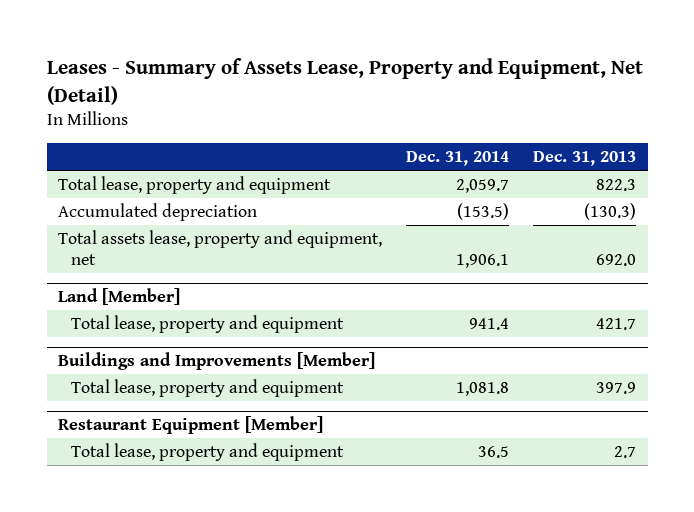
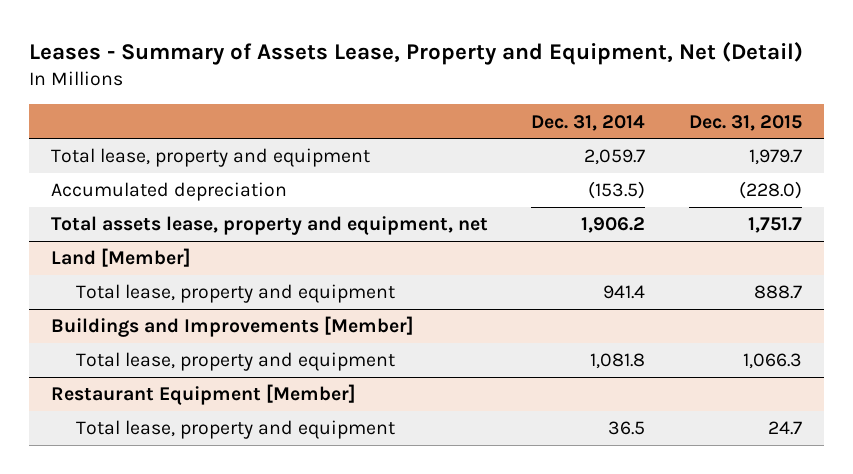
[532,151,636,167] Dec. 31, 2013 -> none
none -> [689,114,803,131] Dec. 31, 2015
[456,253,510,268] 1,906.1 -> [581,217,646,234] 1,906.2

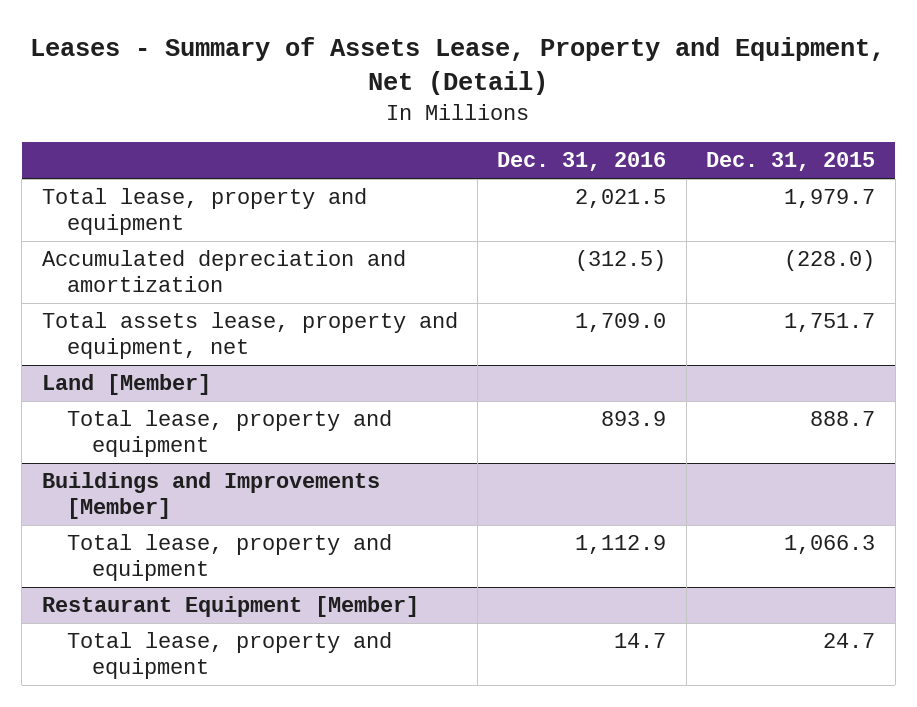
[531,114,646,131] Dec. 31, 2014 -> none
none -> [497,152,667,172] Dec. 31, 2016
[50,182,287,202] Accumulated depreciation -> [41,250,406,292] Accumulated depreciation and amortization

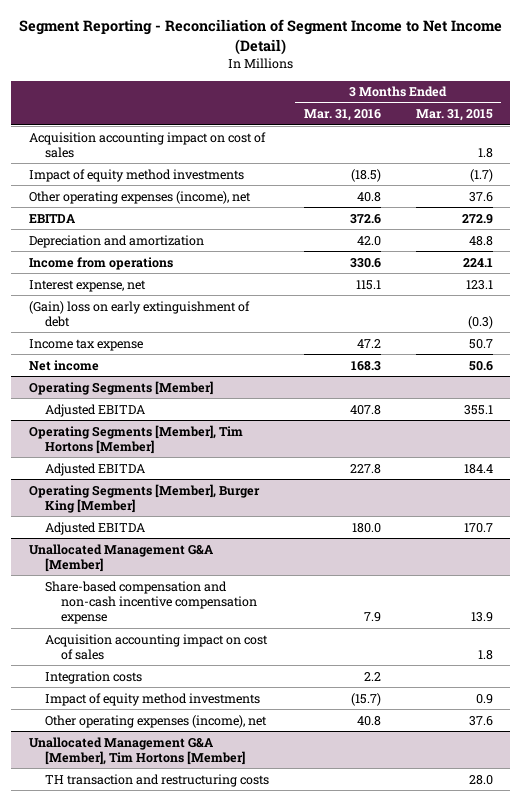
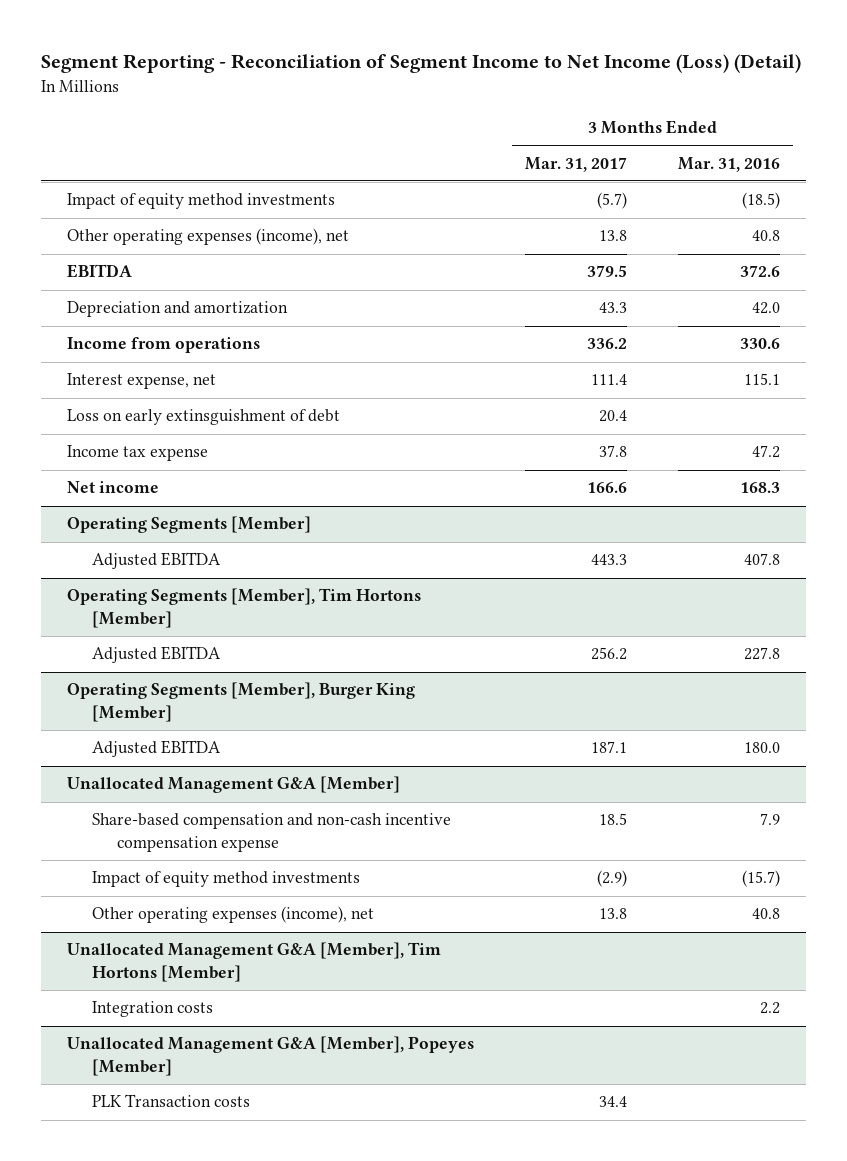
[18,19,502,55] Segment Reporting - Reconciliation of Segment Income to Net Income (Detail) -> [41,54,802,74] Segment Reporting - Reconciliation of Segment Income to Net Income (Loss) (Detail)
[415,109,493,122] Mar. 31, 2015 -> none
none -> [525,156,628,172] Mar. 31, 2017
[28,131,266,159] Acquisition accounting impact on cost of sales -> none
[28,300,250,328] (Gain) loss on early extinguishment of debt -> [66,409,340,426] Loss on early extinsguishment of debt
[44,633,268,661] Acquisition accounting impact on cost of sales -> none
[44,670,142,684] Integration costs -> none
none -> [91,1001,213,1018] Integration costs
none -> [66,1036,474,1076] Unallocated Management G&A [Member], Popeyes [Member]
[44,773,269,787] TH transaction and restructuring costs -> [91,1094,250,1108] PLK Transaction costs

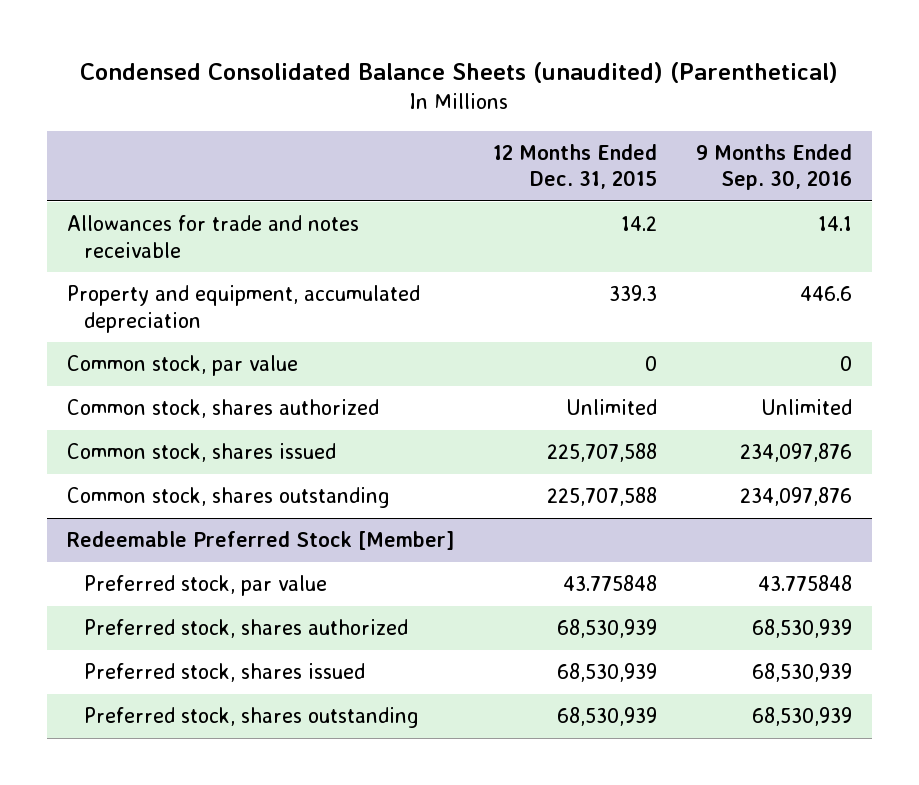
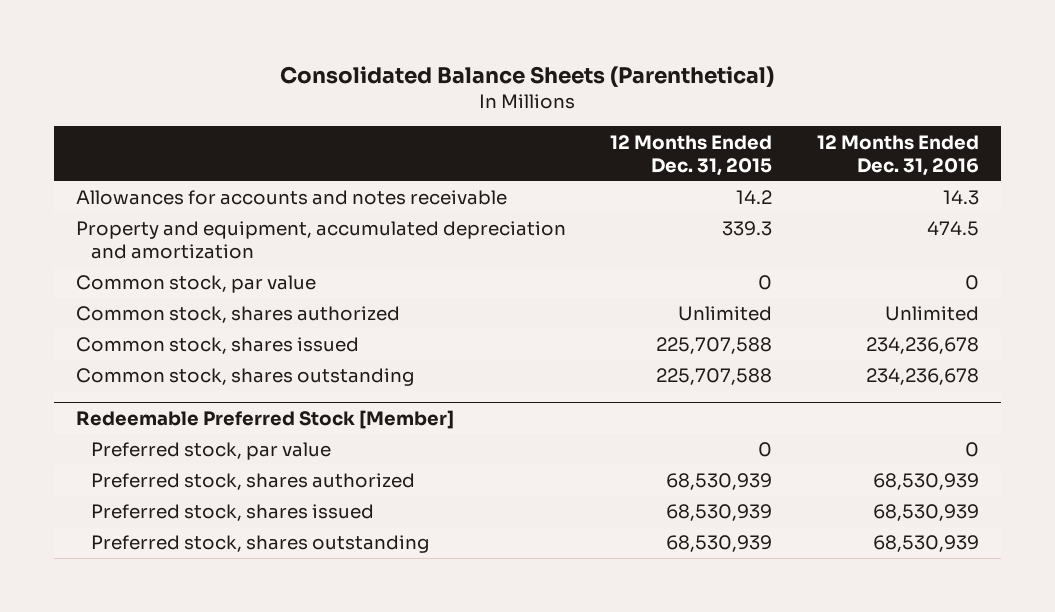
[80,62,839,84] Condensed Consolidated Balance Sheets (unaudited) (Parenthetical) -> [280,65,775,87] Consolidated Balance Sheets (Parenthetical)
[696,143,853,191] 9 Months Ended Sep. 30, 2016 -> none
none -> [816,134,979,176] 12 Months Ended Dec. 31, 2016
[66,215,359,258] Allowances for trade and notes receivable -> [76,190,508,206] Allowances for accounts and notes receivable
[66,285,420,333] Property and equipment, accumulated depreciation -> [76,221,567,260] Property and equipment, accumulated depreciation and amortization
[562,575,657,592] 43.775848 -> [758,442,773,458] 0

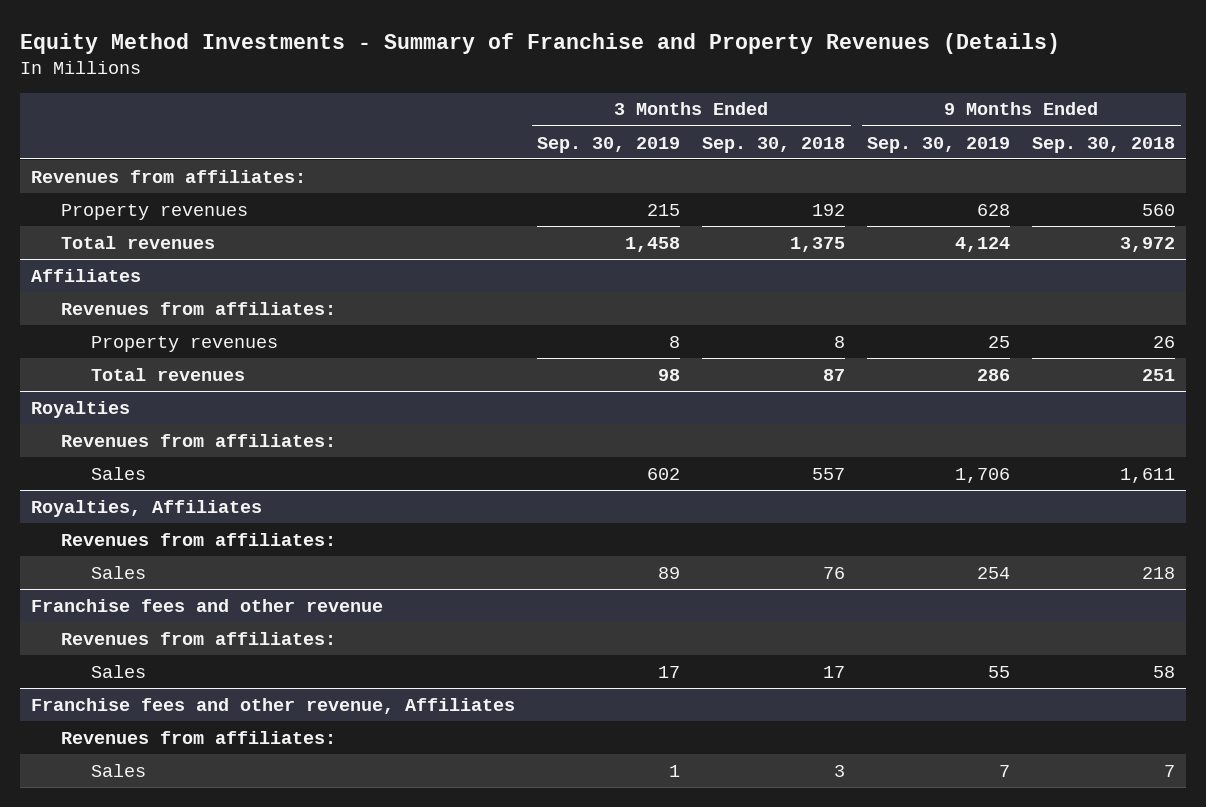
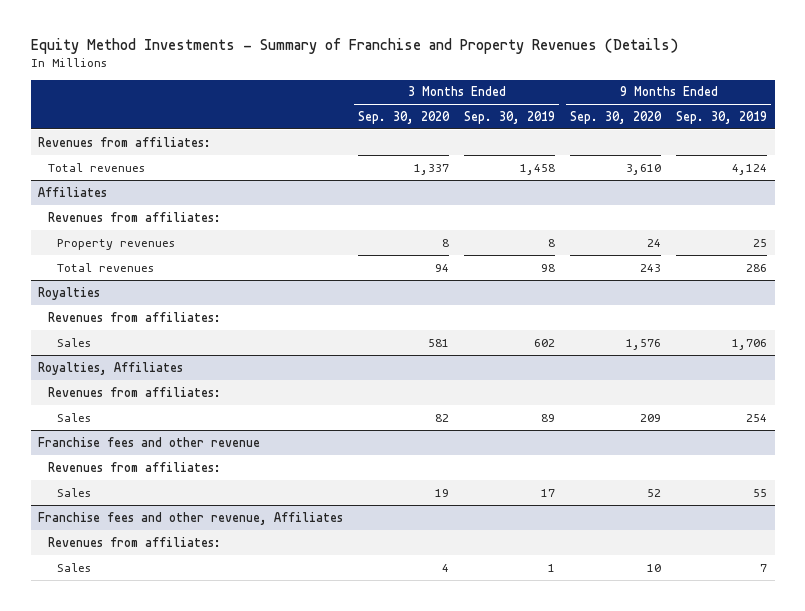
[702,136,846,153] Sep. 30, 2018 -> none
[1032,136,1176,153] Sep. 30, 2018 -> none
none -> [358,110,451,124] Sep. 30, 2020
none -> [570,110,663,124] Sep. 30, 2020
[60,203,248,220] Property revenues -> none

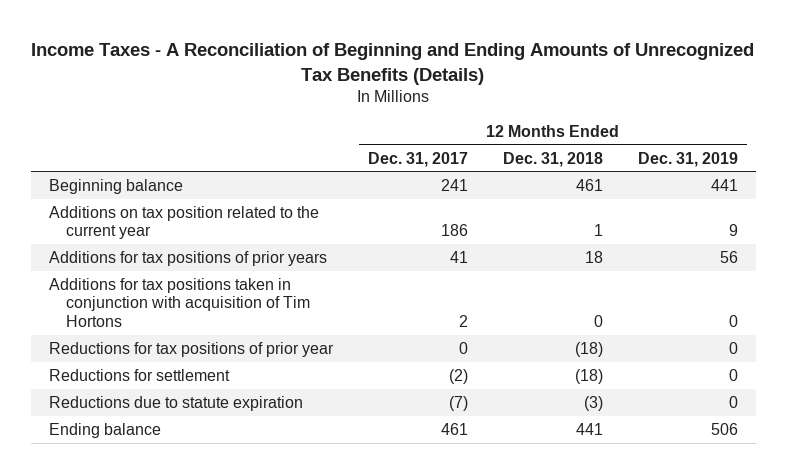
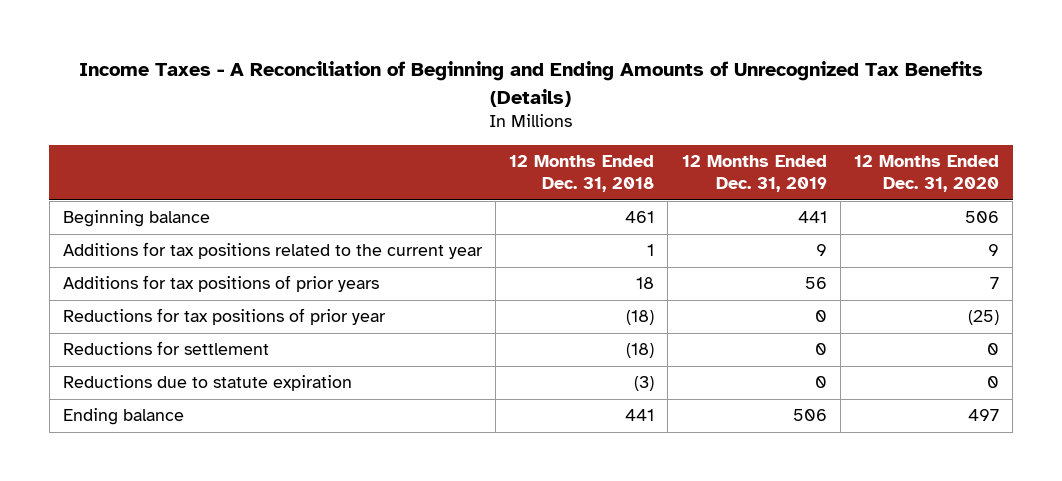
[367,151,468,167] Dec. 31, 2017 -> none
none -> [853,155,999,193] 12 Months Ended Dec. 31, 2020
[48,205,319,240] Additions on tax position related to the current year -> [62,242,483,260] Additions for tax positions related to the current year
[48,277,311,327] Additions for tax positions taken in conjunction with acquisition of Tim Hortons -> none

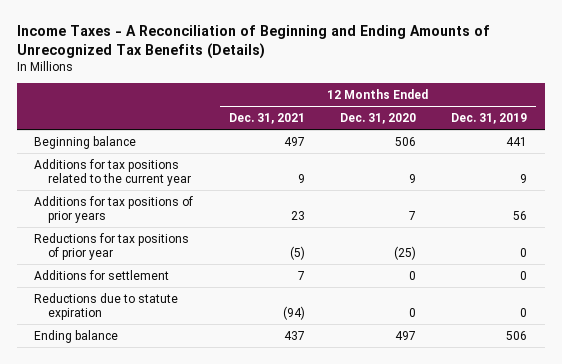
[509,155,655,193] 12 Months Ended Dec. 31, 2018 -> none
none -> [228,113,305,125] Dec. 31, 2021
[62,341,269,356] Reductions for settlement -> [34,269,170,280] Additions for settlement

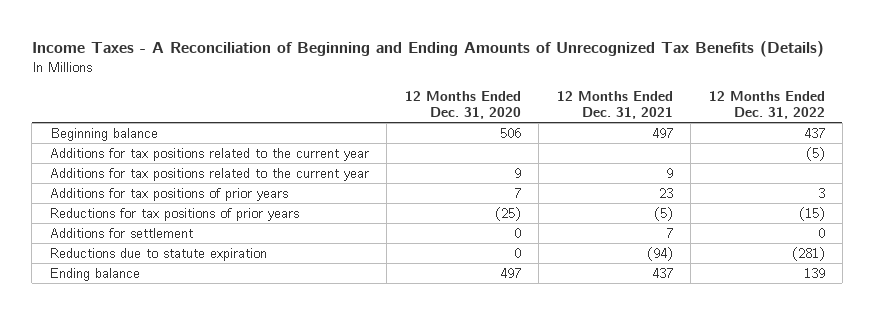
[451,113,528,125] Dec. 31, 2019 -> none
none -> [708,90,825,119] 12 Months Ended Dec. 31, 2022
none -> [49,147,369,161] Additions for tax positions related to the current year
[34,232,190,261] Reductions for tax positions of prior year -> [49,207,299,221] Reductions for tax positions of prior years

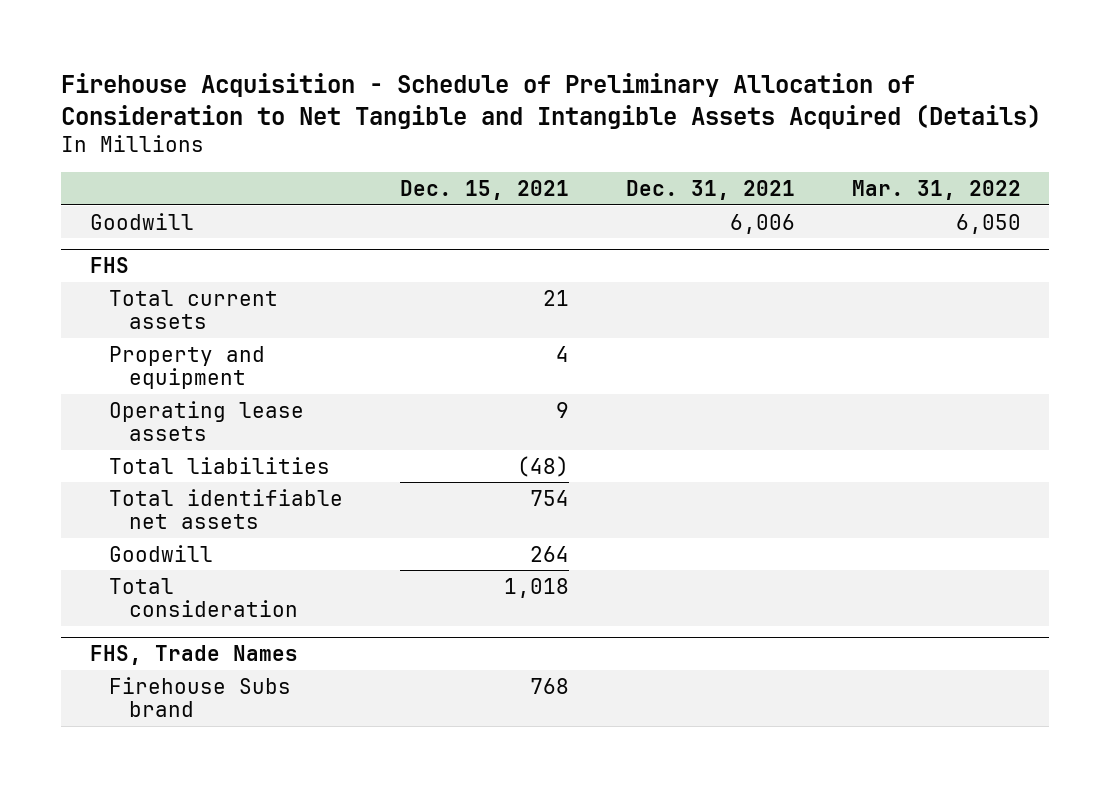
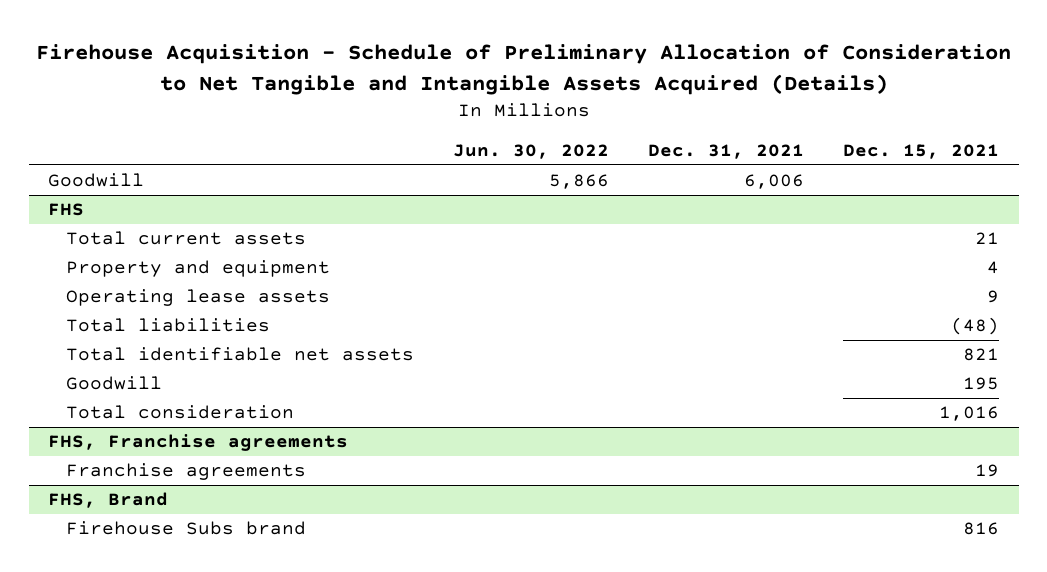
[851,179,1021,200] Mar. 31, 2022 -> none
none -> [452,143,609,159] Jun. 30, 2022
[89,645,298,666] FHS, Trade Names -> none
[530,489,570,506] 754 -> [963,348,1000,362] 821
[530,545,570,562] 264 -> [963,377,1000,391] 195
[504,577,570,598] 1,018 -> [939,406,1000,422] 1,016
none -> [48,434,349,452] FHS, Franchise agreements
none -> [65,463,306,481] Franchise agreements
none -> [48,492,169,509] FHS, Brand
[530,677,570,694] 768 -> [963,522,1000,536] 816

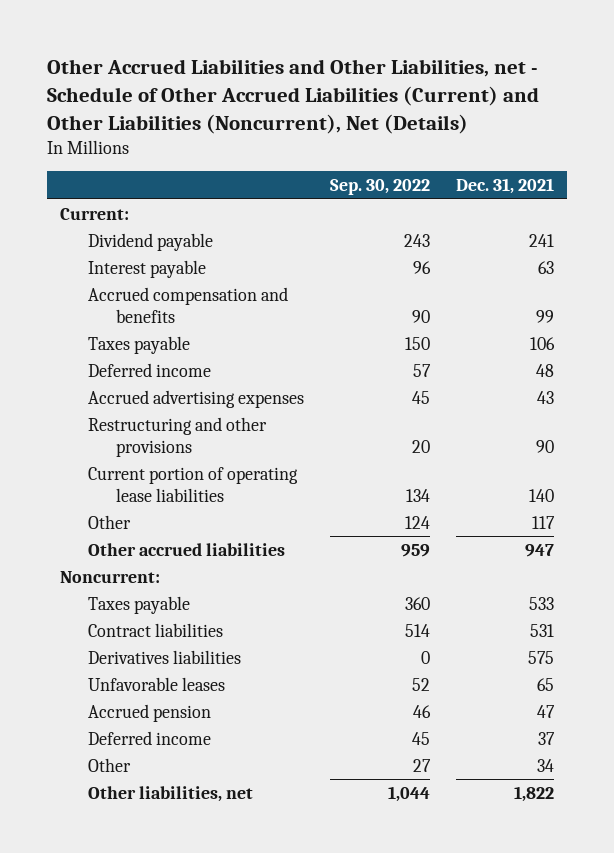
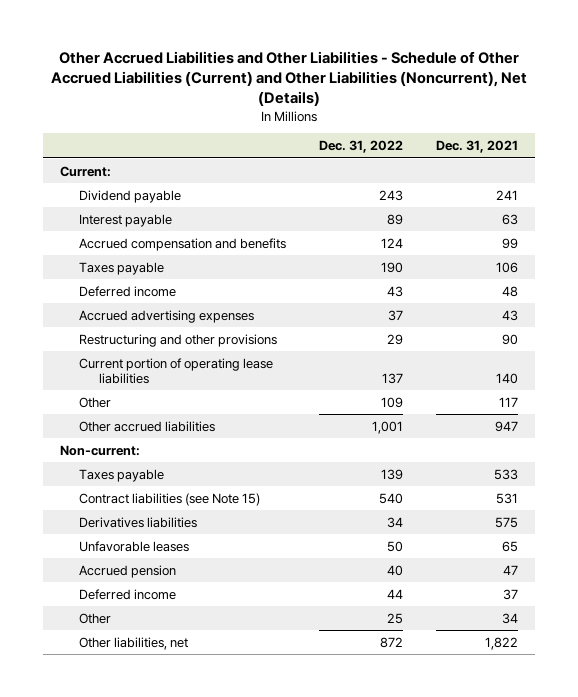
[46,59,539,134] Other Accrued Liabilities and Other Liabilities, net - Schedule of Other Accrued Liabilities (Current) and Other Liabilities (Noncurrent), Net (Details) -> [51,51,528,107] Other Accrued Liabilities and Other Liabilities - Schedule of Other Accrued Liabilities (Current) and Other Liabilities (Noncurrent), Net (Details)
[329,179,430,196] Sep. 30, 2022 -> none
none -> [319,140,404,154] Dec. 31, 2022
[59,570,160,583] Noncurrent: -> [59,444,140,456] Non-current:
[87,622,223,637] Contract liabilities -> [79,492,261,506] Contract liabilities (see Note 15)

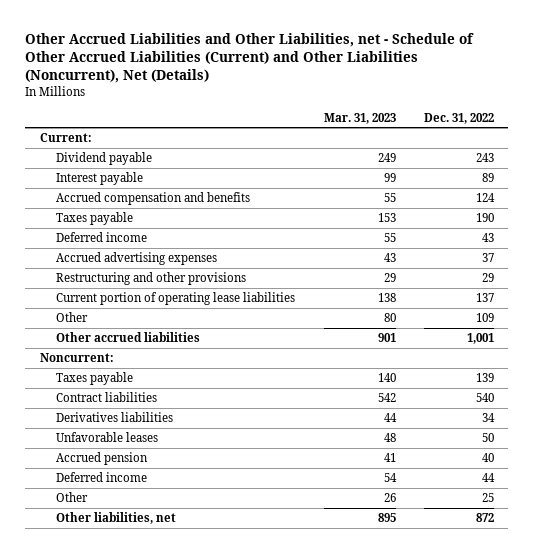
[51,51,528,107] Other Accrued Liabilities and Other Liabilities - Schedule of Other Accrued Liabilities (Current) and Other Liabilities (Noncurrent), Net (Details) -> [25,32,475,83] Other Accrued Liabilities and Other Liabilities, net - Schedule of Other Accrued Liabilities (Current) and Other Liabilities (Noncurrent), Net (Details)
[436,140,519,154] Dec. 31, 2021 -> none
none -> [323,112,396,124] Mar. 31, 2023
[59,444,140,456] Non-current: -> [39,353,114,363] Noncurrent:
[79,492,261,506] Contract liabilities (see Note 15) -> [55,392,157,403] Contract liabilities

